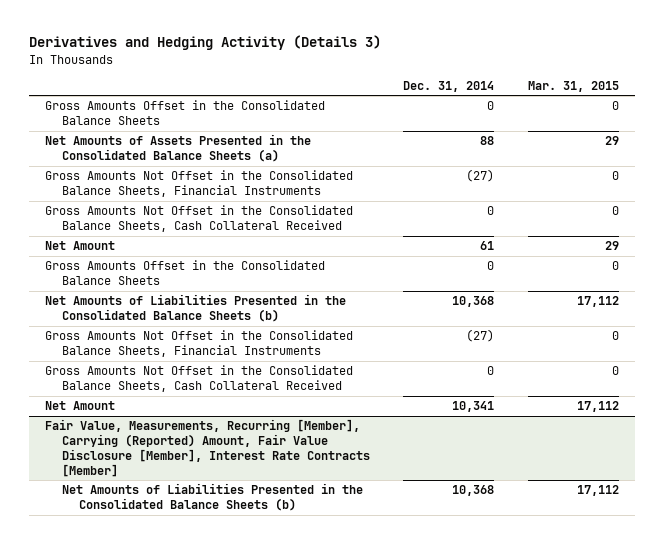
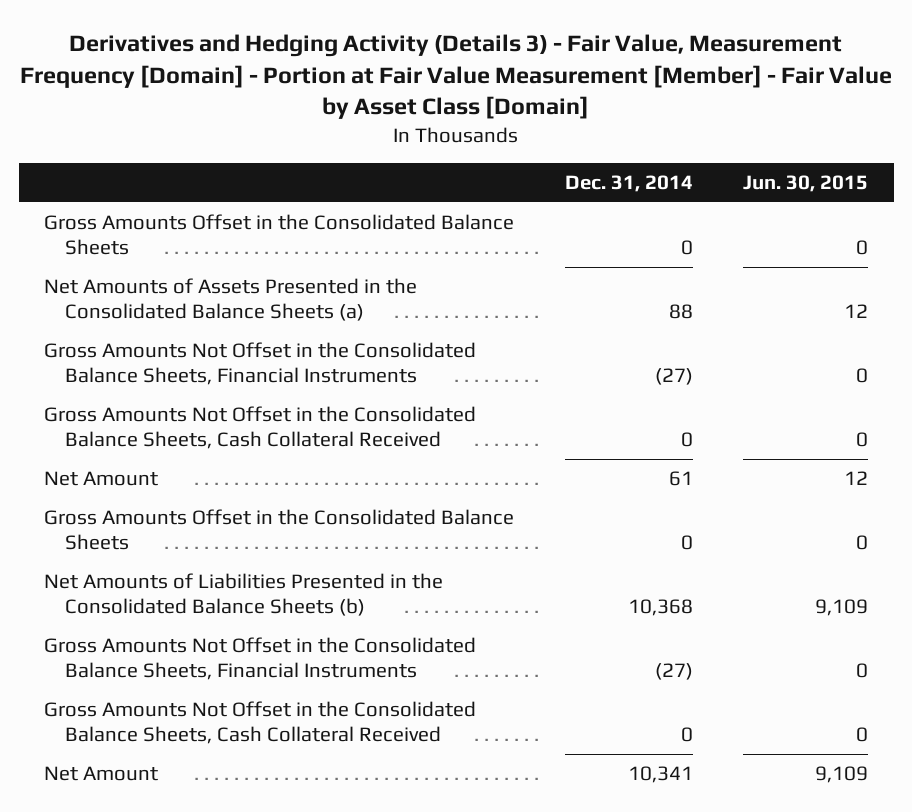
[28,35,381,51] Derivatives and Hedging Activity (Details 3) -> [20,33,893,120] Derivatives and Hedging Activity (Details 3) - Fair Value, Measurement Frequency [Domain] - Portion at Fair Value Measurement [Member] - Fair Value by Asset Class [Domain]
[527,80,619,92] Mar. 31, 2015 -> none
none -> [743,174,869,192] Jun. 30, 2015
[45,419,371,477] Fair Value, Measurements, Recurring [Member], Carrying (Reported) Amount, Fair Value Disclosure [Member], Interest Rate Contracts [Member] -> none
[62,483,364,512] Net Amounts of Liabilities Presented in the Consolidated Balance Sheets (b) -> none

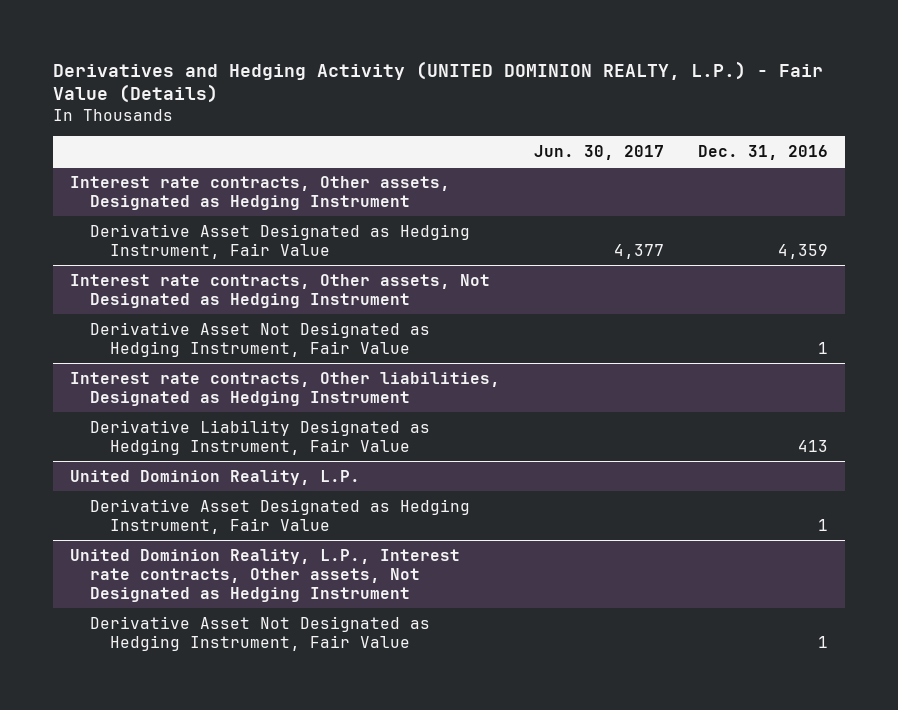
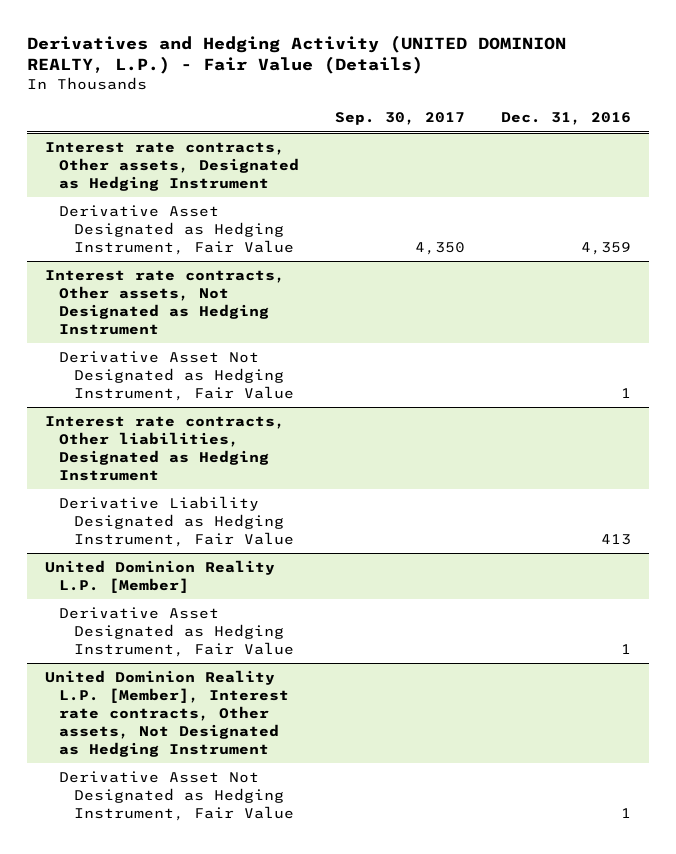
[533,144,664,160] Jun. 30, 2017 -> none
none -> [335,112,466,126] Sep. 30, 2017
[69,469,360,485] United Dominion Reality, L.P. -> [44,560,275,594] United Dominion Reality L.P. [Member]
[69,548,460,602] United Dominion Reality, L.P., Interest rate contracts, Other assets, Not Designated as Hedging Instrument -> [44,670,290,757] United Dominion Reality L.P. [Member], Interest rate contracts, Other assets, Not Designated as Hedging Instrument

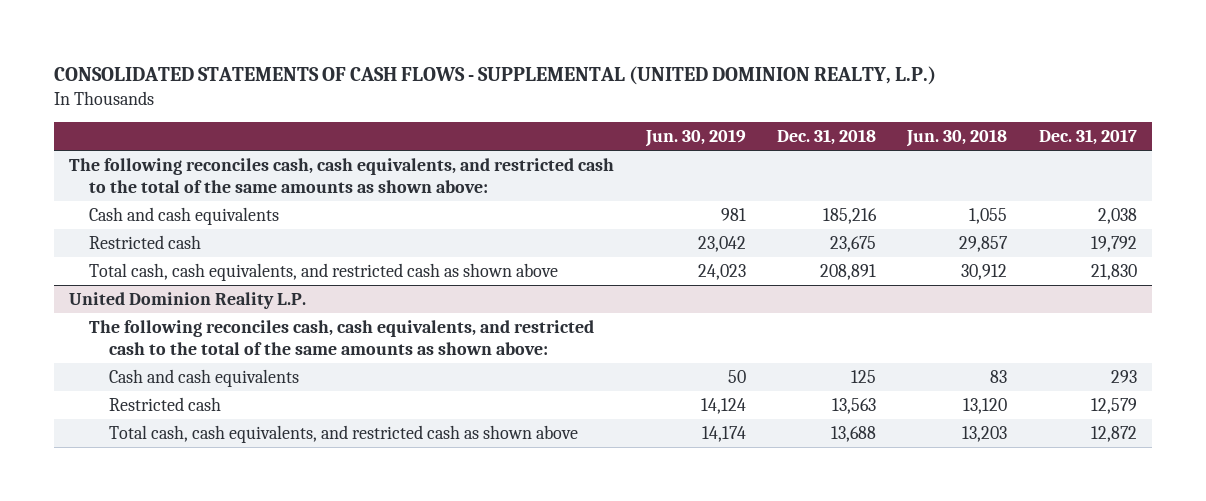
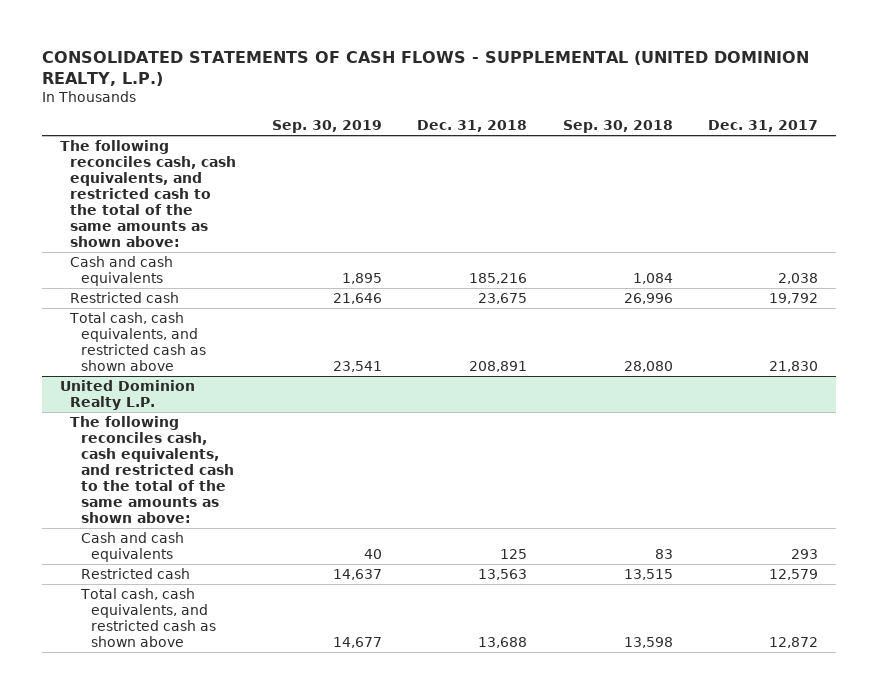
[644,129,746,148] Jun. 30, 2019 -> none
[906,129,1008,148] Jun. 30, 2018 -> none
none -> [271,120,382,134] Sep. 30, 2019
none -> [562,120,673,134] Sep. 30, 2018
[69,291,307,309] United Dominion Reality L.P. -> [59,379,195,410] United Dominion Realty L.P.

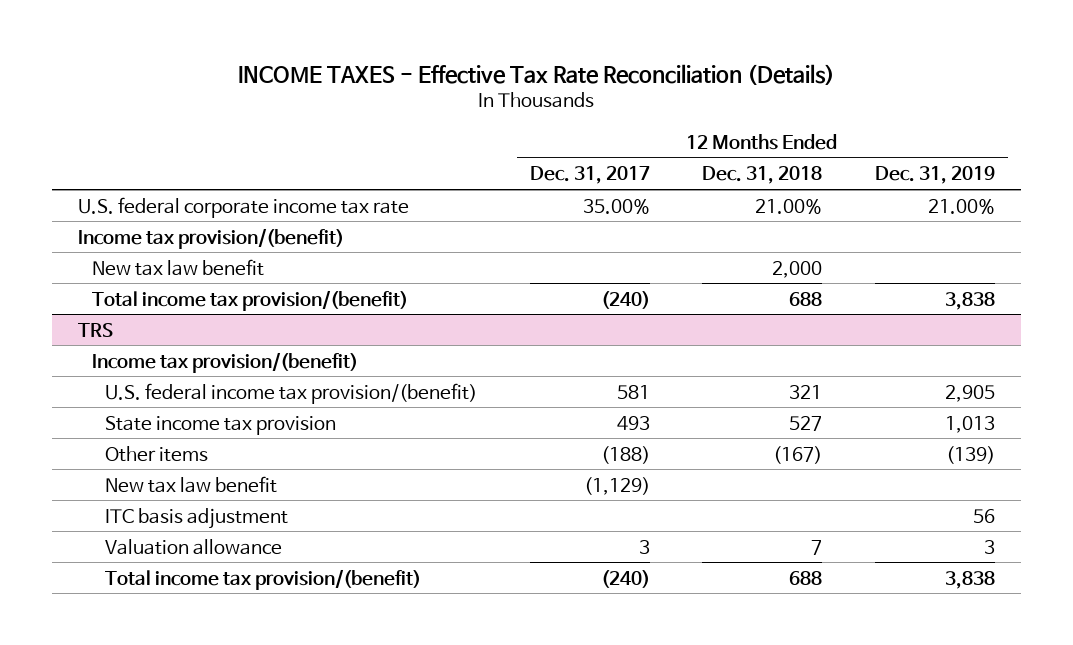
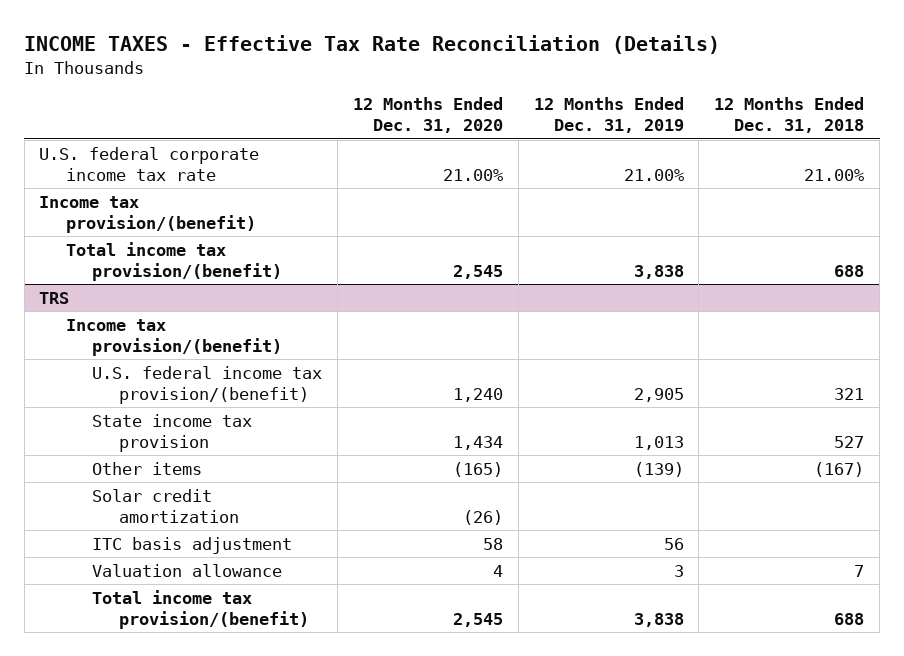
[529,166,650,185] Dec. 31, 2017 -> none
none -> [353,97,504,134] 12 Months Ended Dec. 31, 2020
[91,258,264,276] New tax law benefit -> none
[105,475,278,493] New tax law benefit -> none
none -> [92,488,239,523] Solar credit amortization

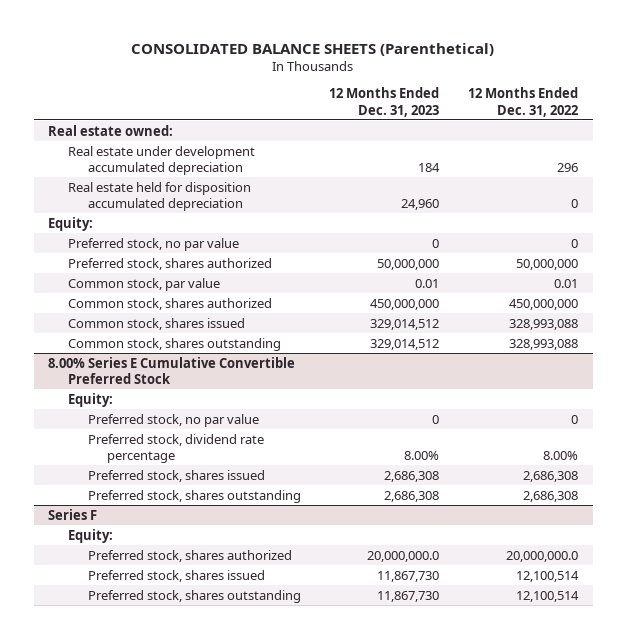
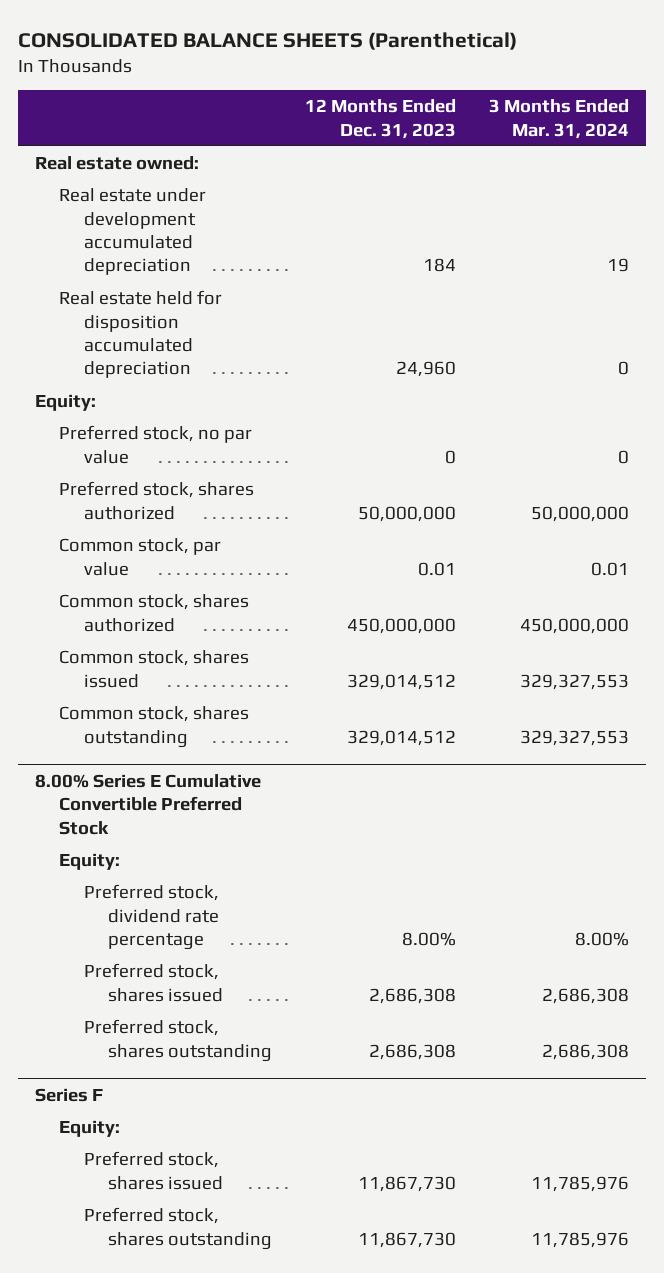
[468,87,579,117] 12 Months Ended Dec. 31, 2022 -> none
none -> [489,99,630,139] 3 Months Ended Mar. 31, 2024
[87,413,259,427] Preferred stock, no par value -> none
[87,549,292,562] Preferred stock, shares authorized -> none

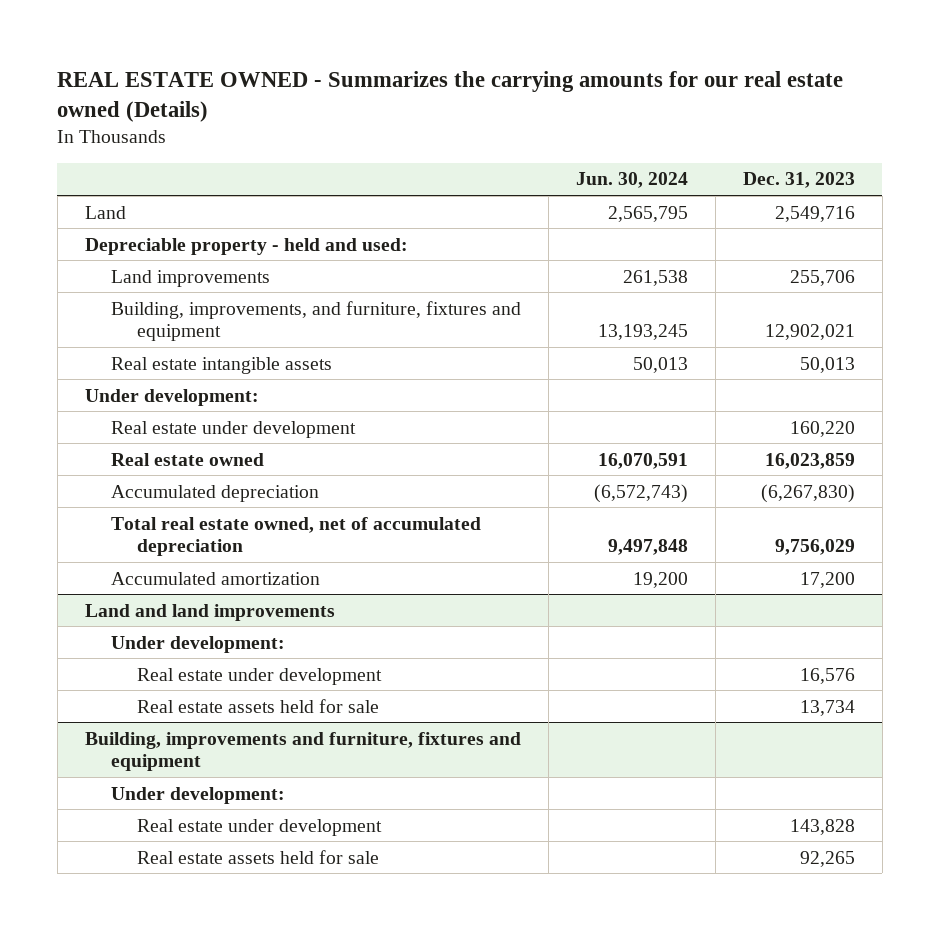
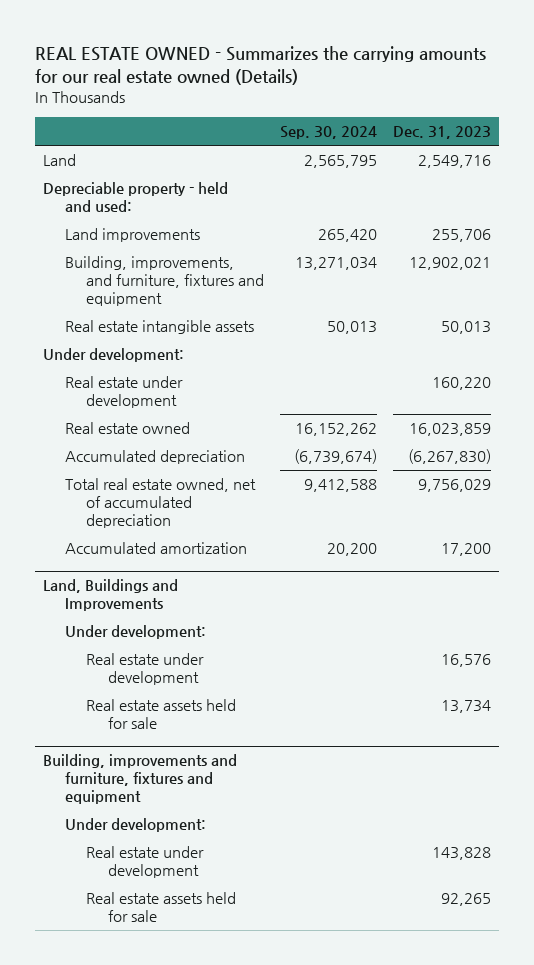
[575,172,688,189] Jun. 30, 2024 -> none
none -> [280,126,378,140] Sep. 30, 2024
[84,603,335,621] Land and land improvements -> [43,579,179,612] Land, Buildings and Improvements

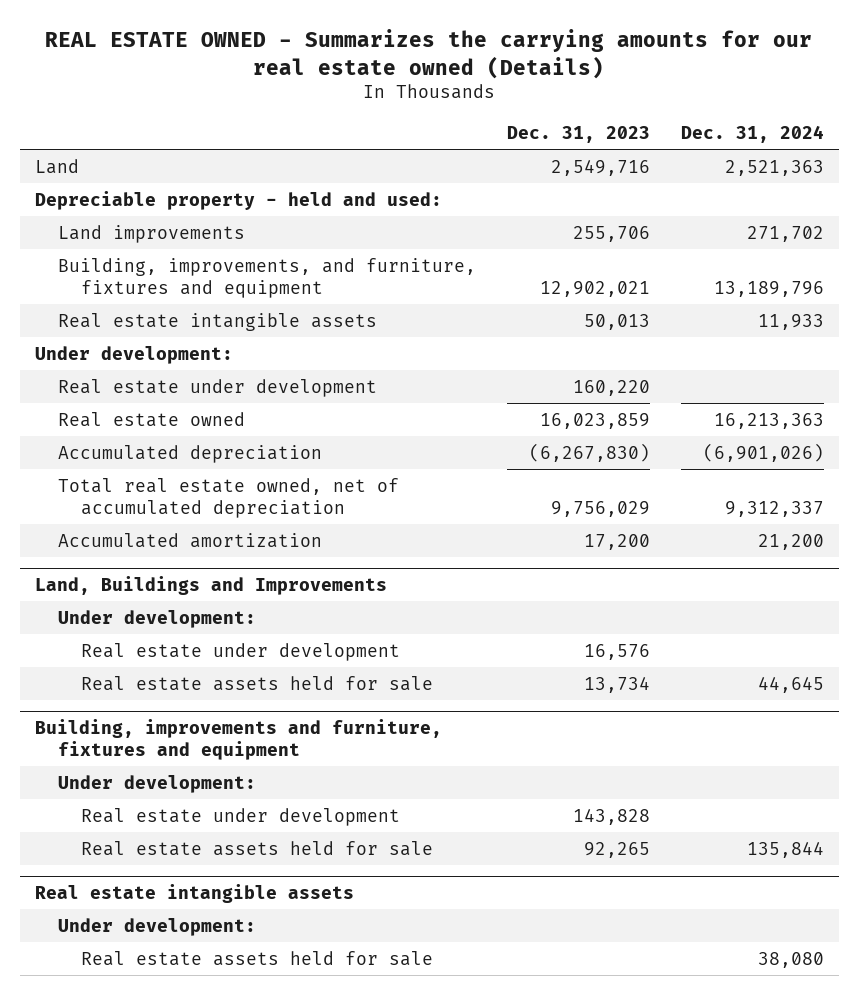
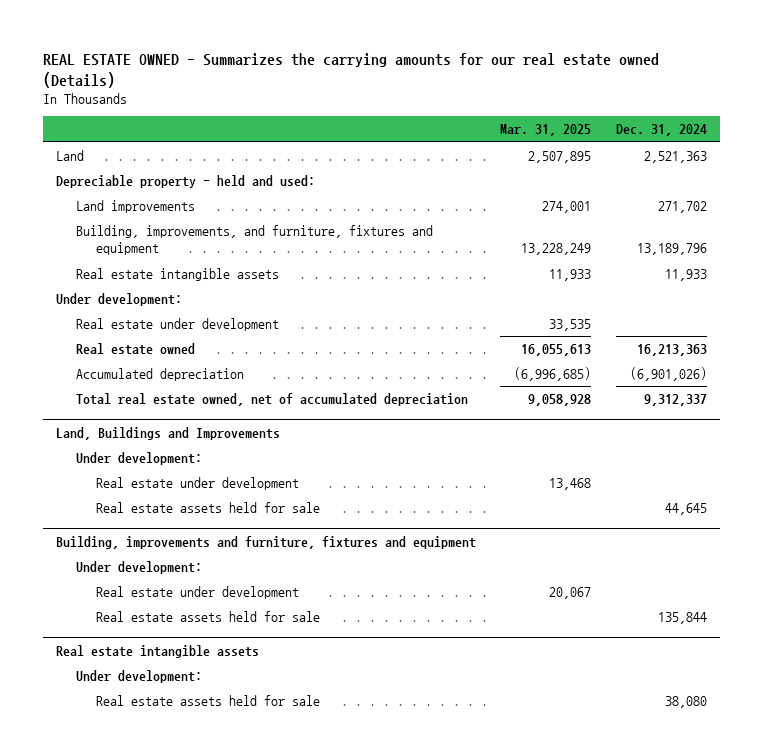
[506,126,650,144] Dec. 31, 2023 -> none
none -> [500,124,592,137] Mar. 31, 2025
[58,532,323,548] Accumulated amortization -> none

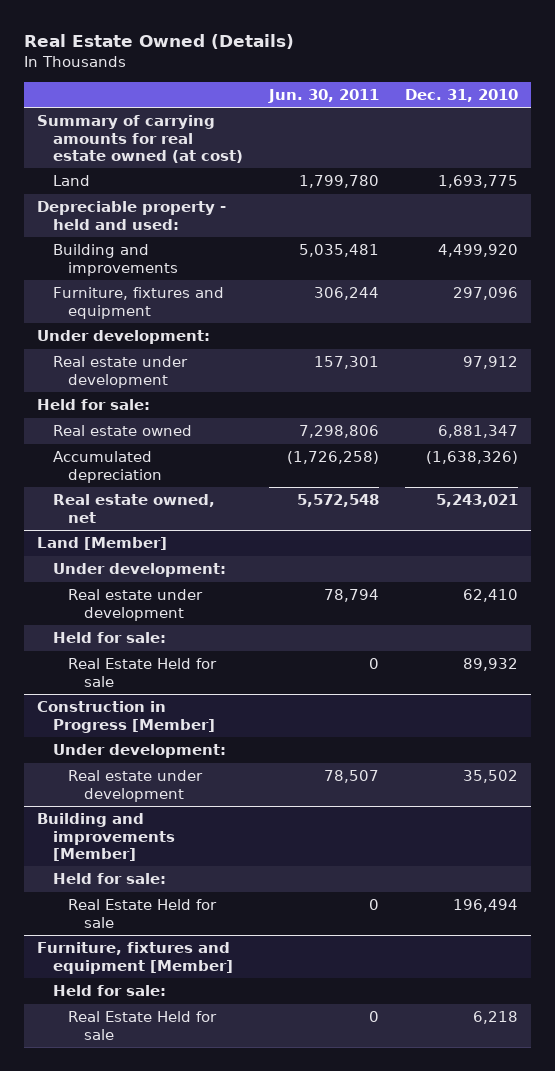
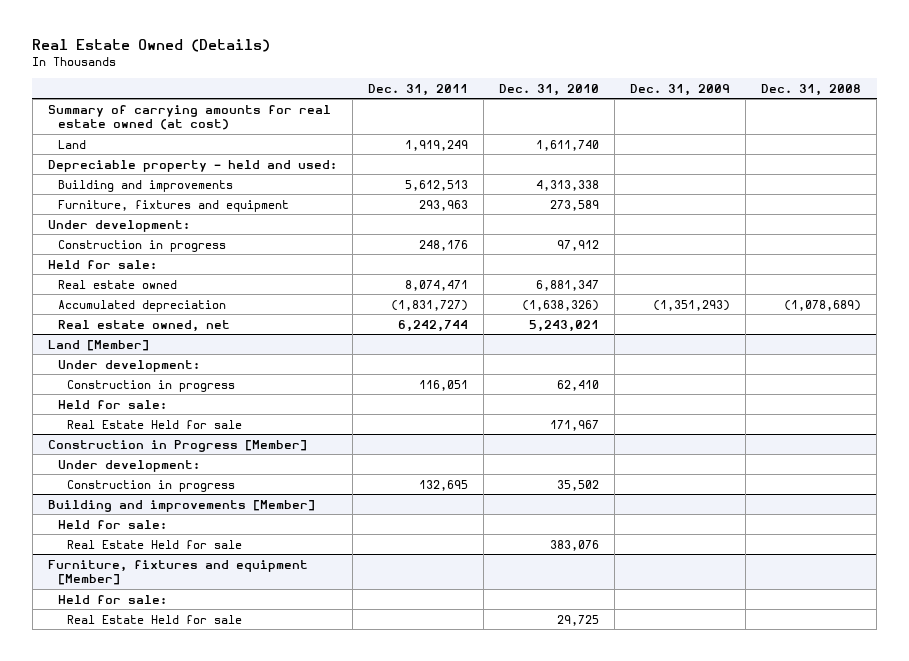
[267,88,379,103] Jun. 30, 2011 -> none
none -> [367,83,468,96] Dec. 31, 2011
none -> [629,83,730,96] Dec. 31, 2009
none -> [761,83,862,96] Dec. 31, 2008
[437,175,518,189] 1,693,775 -> [535,139,599,151] 1,611,740
[437,244,518,258] 4,499,920 -> [535,179,599,191] 4,313,338
[452,287,518,301] 297,096 -> [549,199,599,211] 273,589
[52,356,188,388] Real estate under development -> [57,239,226,252] Construction in progress
[68,589,204,621] Real estate under development -> [67,379,236,392] Construction in progress
[462,658,518,672] 89,932 -> [549,419,599,431] 171,967
[68,770,204,802] Real estate under development -> [67,479,236,492] Construction in progress
[452,899,518,913] 196,494 -> [549,539,599,551] 383,076
[472,1011,518,1025] 6,218 -> [556,614,599,626] 29,725

